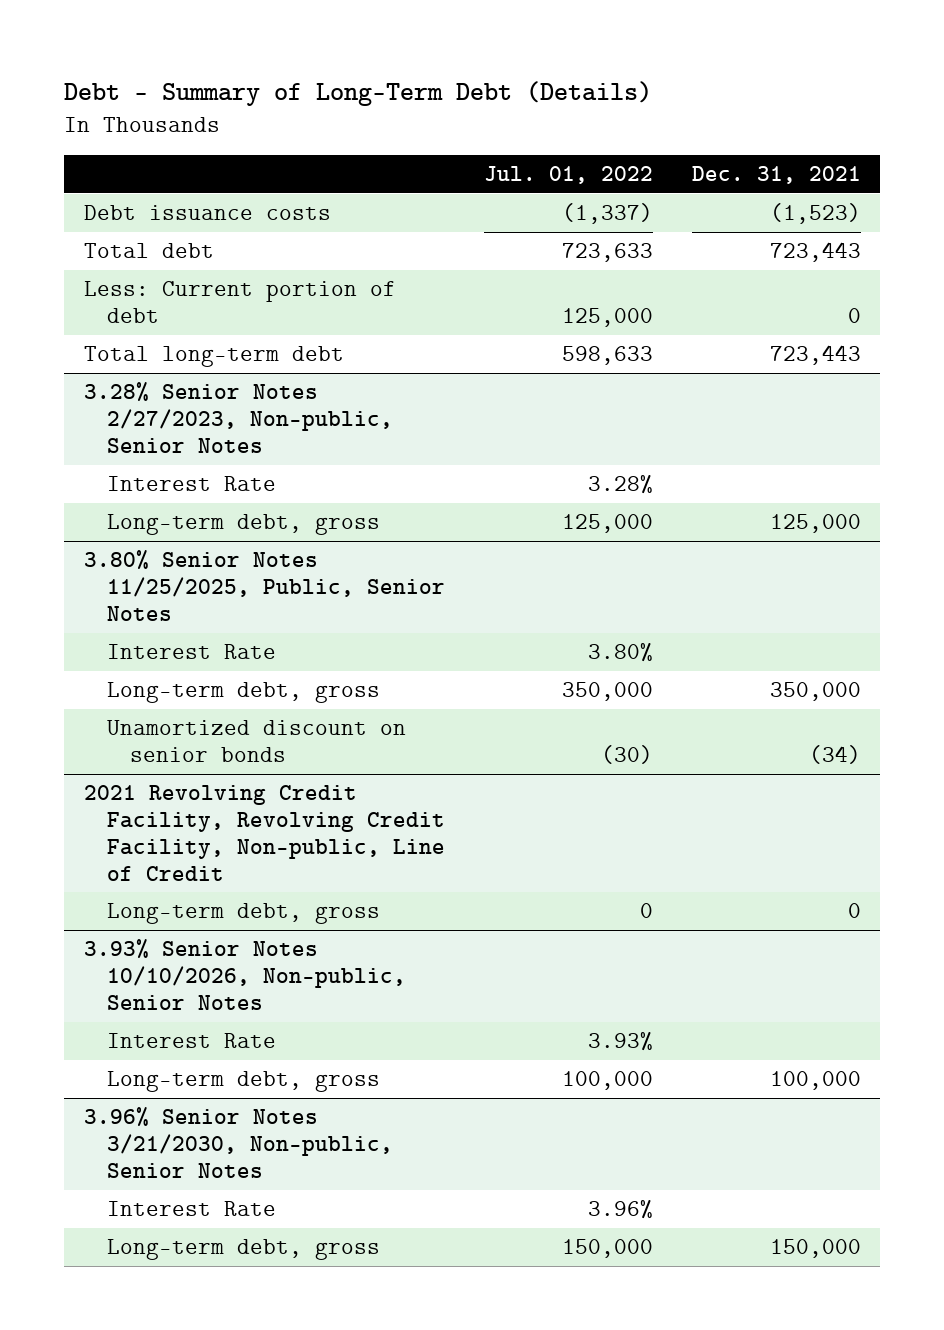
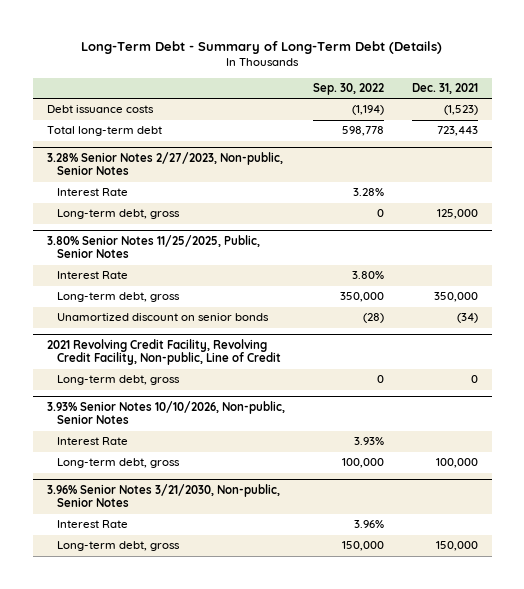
[64,81,653,107] Debt - Summary of Long-Term Debt (Details) -> [81,40,443,54] Long-Term Debt - Summary of Long-Term Debt (Details)
[483,166,653,185] Jul. 01, 2022 -> none
none -> [312,82,384,95] Sep. 30, 2022
[83,242,214,258] Total debt -> none
[83,280,396,323] Less: Current portion of debt -> none

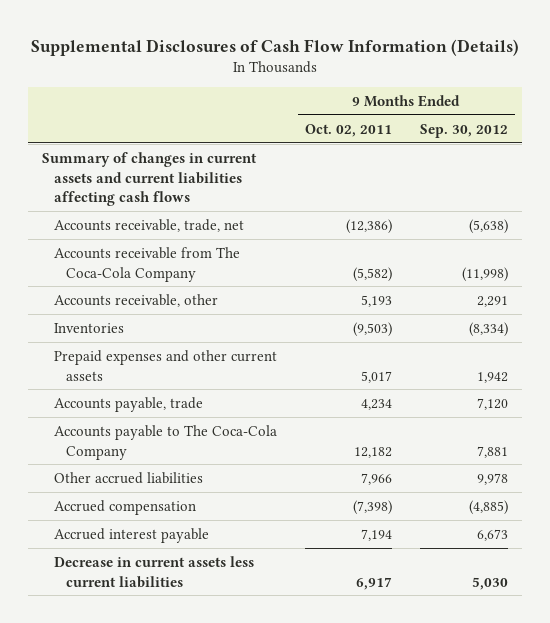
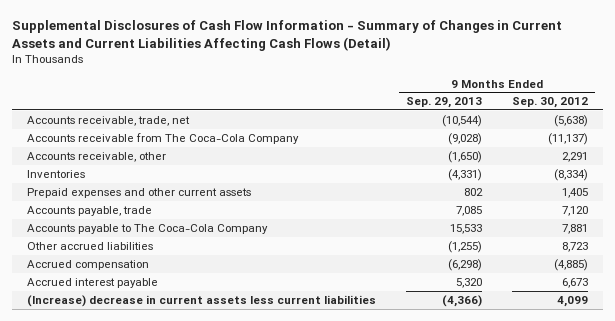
[30,38,519,56] Supplemental Disclosures of Cash Flow Information (Details) -> [12,20,563,51] Supplemental Disclosures of Cash Flow Information - Summary of Changes in Current Assets and Current Liabilities Affecting Cash Flows (Detail)
[304,123,392,137] Oct. 02, 2011 -> none
none -> [406,97,483,109] Sep. 29, 2013
[41,151,257,207] Summary of changes in current assets and current liabilities affecting cash flows -> none
[461,266,508,282] (11,998) -> [547,132,588,145] (11,137)
[476,371,508,383] 1,942 -> [561,187,588,198] 1,405
[476,472,508,485] 9,978 -> [561,241,588,252] 8,723
[54,555,255,588] Decrease in current assets less current liabilities -> [27,294,377,307] (Increase) decrease in current assets less current liabilities
[471,576,508,590] 5,030 -> [556,295,588,307] 4,099

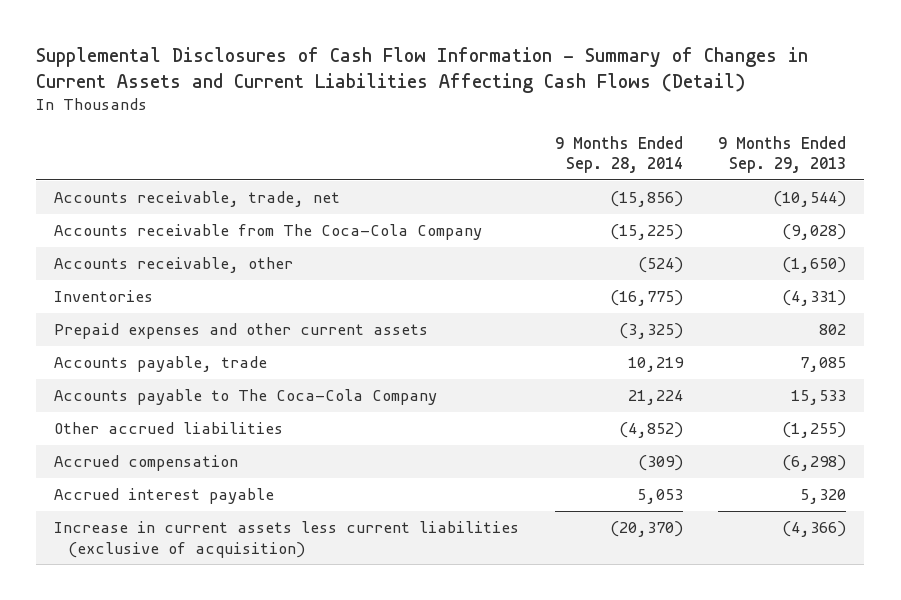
[511,97,588,109] Sep. 30, 2012 -> none
none -> [554,135,683,174] 9 Months Ended Sep. 28, 2014
[27,294,377,307] (Increase) decrease in current assets less current liabilities -> [54,521,520,558] Increase in current assets less current liabilities (exclusive of acquisition)

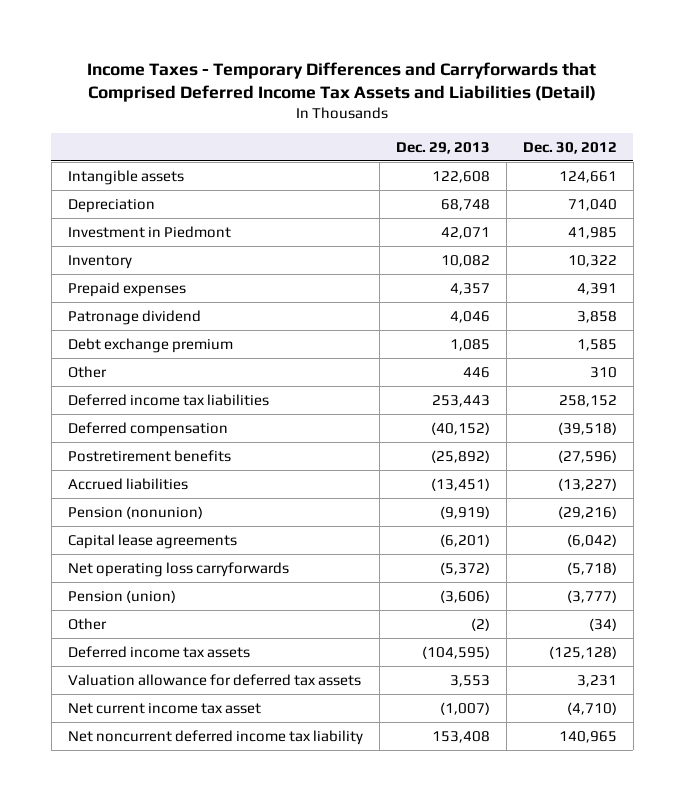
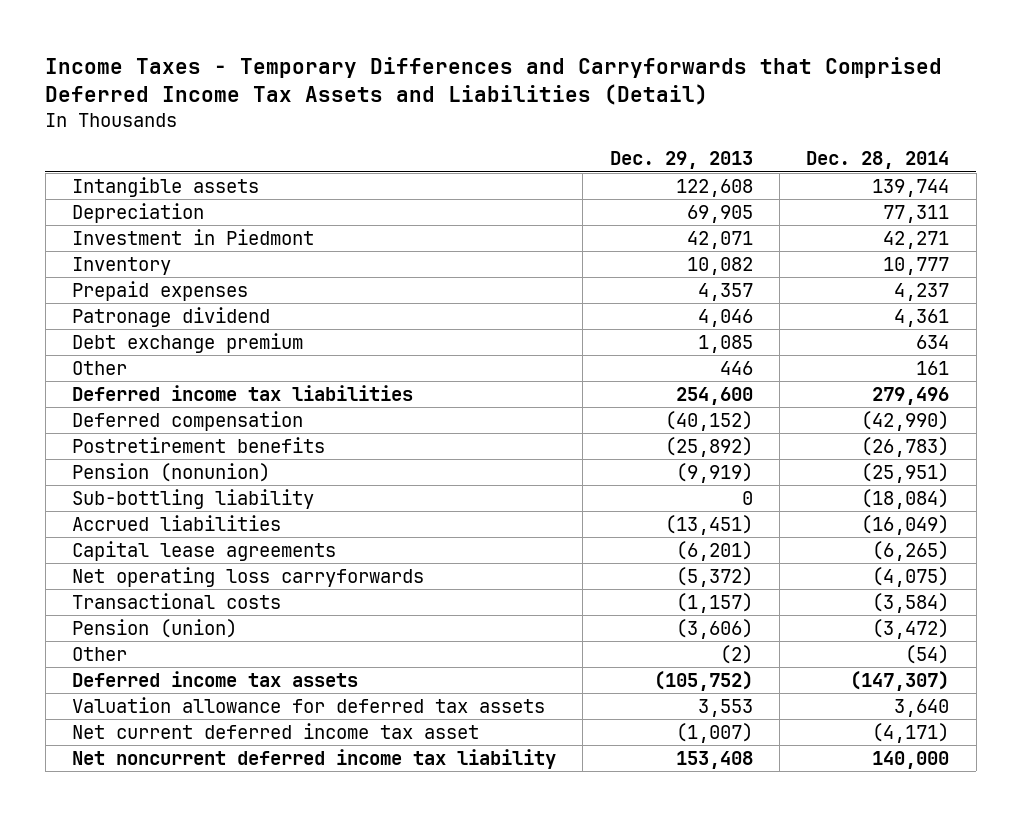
[522,142,617,155] Dec. 30, 2012 -> none
none -> [806,151,950,170] Dec. 28, 2014
[440,198,490,211] 68,748 -> [686,204,753,223] 69,905
[431,394,490,407] 253,443 -> [675,386,753,405] 254,600
none -> [72,488,315,509] Sub-bottling liability
[67,477,188,490] Accrued liabilities -> [72,514,282,531] Accrued liabilities
none -> [72,592,282,609] Transactional costs
[421,645,490,659] (104,595) -> [653,670,753,691] (105,752)
[67,702,261,714] Net current income tax asset -> [72,722,480,739] Net current deferred income tax asset

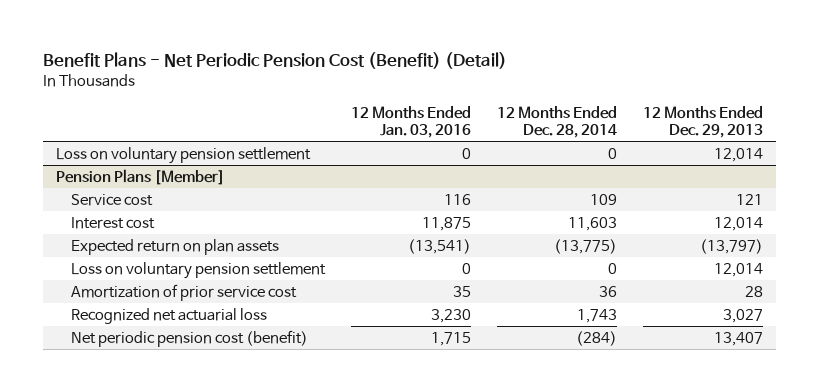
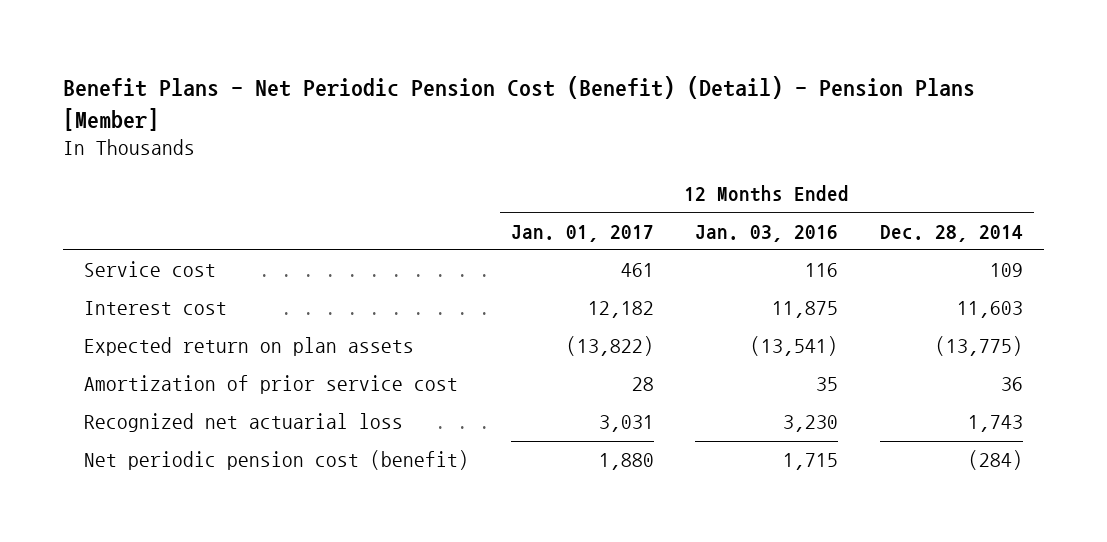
[42,51,507,69] Benefit Plans - Net Periodic Pension Cost (Benefit) (Detail) -> [63,76,976,131] Benefit Plans - Net Periodic Pension Cost (Benefit) (Detail) - Pension Plans [Member]
[642,105,763,138] 12 Months Ended Dec. 29, 2013 -> none
none -> [510,224,654,242] Jan. 01, 2017
[55,147,311,165] Loss on voluntary pension settlement -> none
[55,169,225,186] Pension Plans [Member] -> none
[70,262,326,280] Loss on voluntary pension settlement -> none

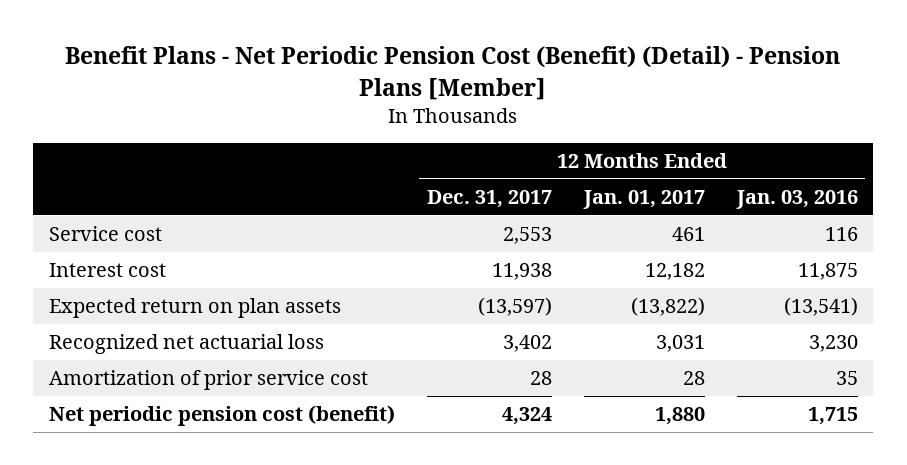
[880,224,1024,242] Dec. 28, 2014 -> none
none -> [426,189,552,208] Dec. 31, 2017
[84,375,459,395] Amortization of prior service cost -> [49,370,369,391] Amortization of prior service cost

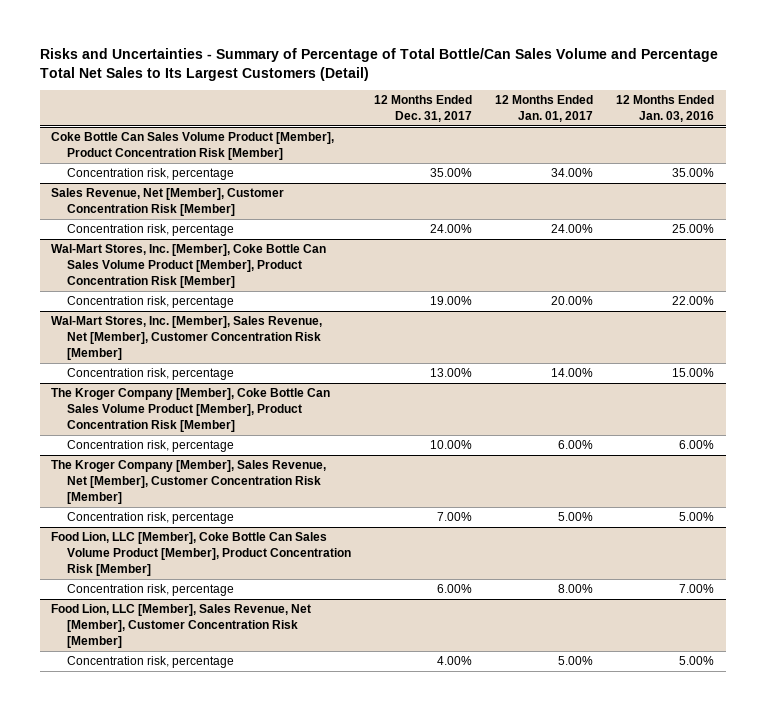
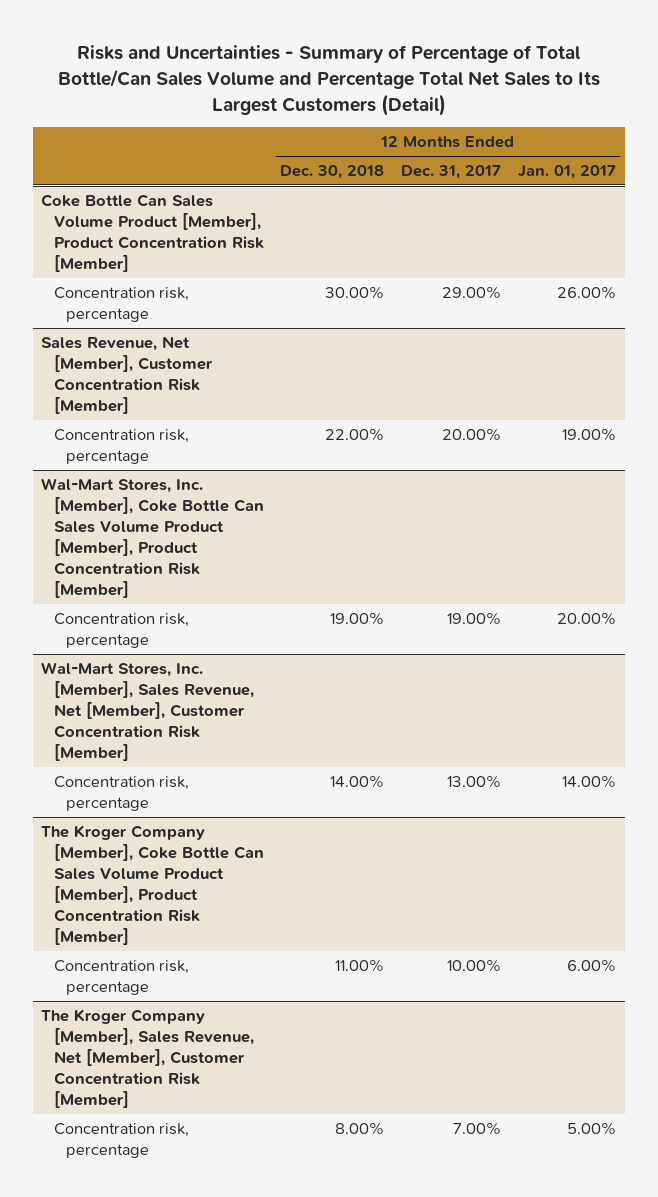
[616,95,715,122] 12 Months Ended Jan. 03, 2016 -> none
none -> [280,165,385,180] Dec. 30, 2018
[430,168,473,178] 35.00% -> [442,286,502,300] 29.00%
[551,168,594,178] 34.00% -> [557,286,617,300] 26.00%
[430,224,473,234] 24.00% -> [442,428,502,442] 20.00%
[551,224,594,234] 24.00% -> [562,428,617,442] 19.00%
[51,532,352,576] Food Lion, LLC [Member], Coke Bottle Can Sales Volume Product [Member], Product Concentration Risk [Member] -> none
[67,584,235,597] Concentration risk, percentage -> none
[51,604,312,648] Food Lion, LLC [Member], Sales Revenue, Net [Member], Customer Concentration Risk [Member] -> none
[67,656,235,669] Concentration risk, percentage -> none

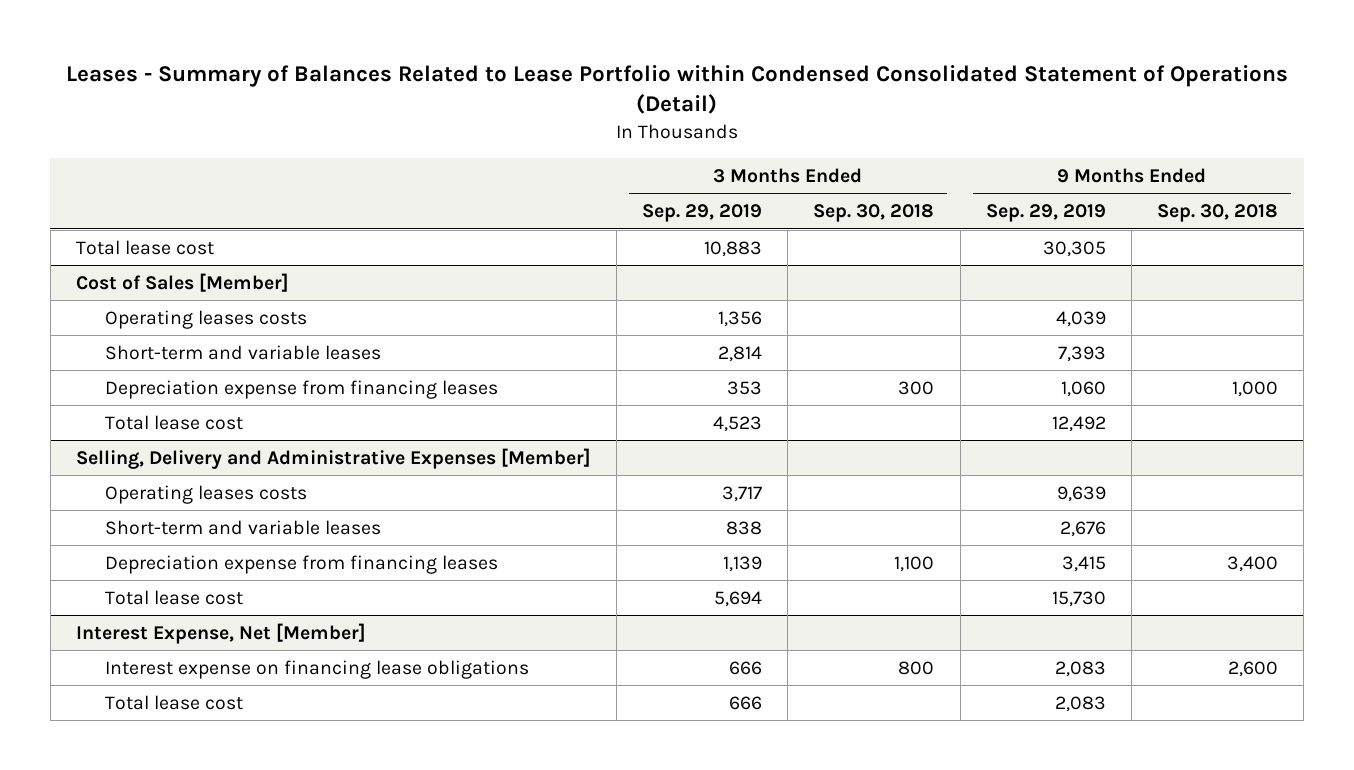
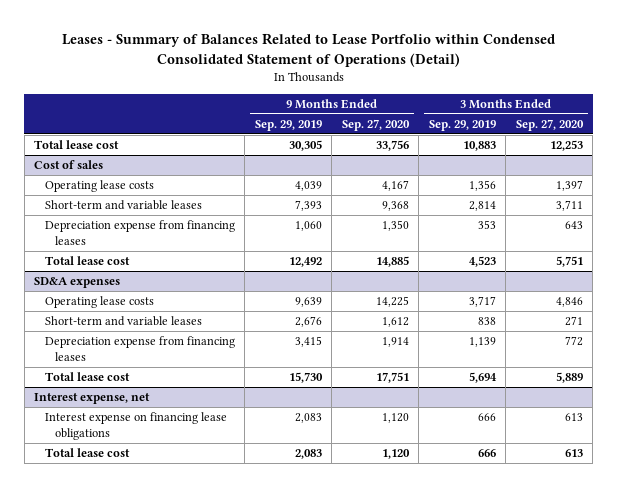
[813,204,935,223] Sep. 30, 2018 -> none
[1156,204,1278,223] Sep. 30, 2018 -> none
none -> [341,118,410,131] Sep. 27, 2020
none -> [515,118,584,131] Sep. 27, 2020
[75,272,289,292] Cost of Sales [Member] -> [34,160,104,170] Cost of sales
[104,309,307,329] Operating leases costs -> [44,180,154,193] Operating lease costs
[75,447,591,469] Selling, Delivery and Administrative Expenses [Member] -> [34,277,121,289] SD&A expenses
[104,484,307,504] Operating leases costs -> [44,296,154,309] Operating lease costs
[75,622,366,644] Interest Expense, Net [Member] -> [34,393,151,405] Interest expense, net

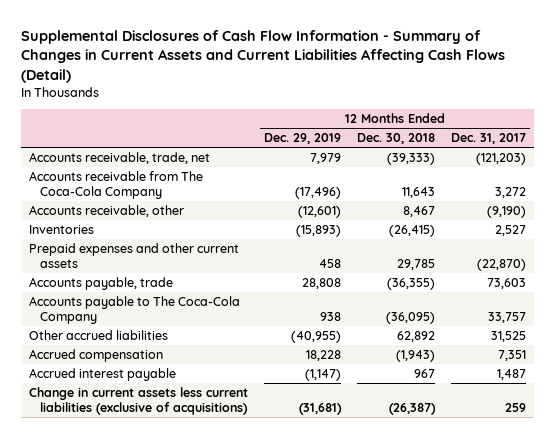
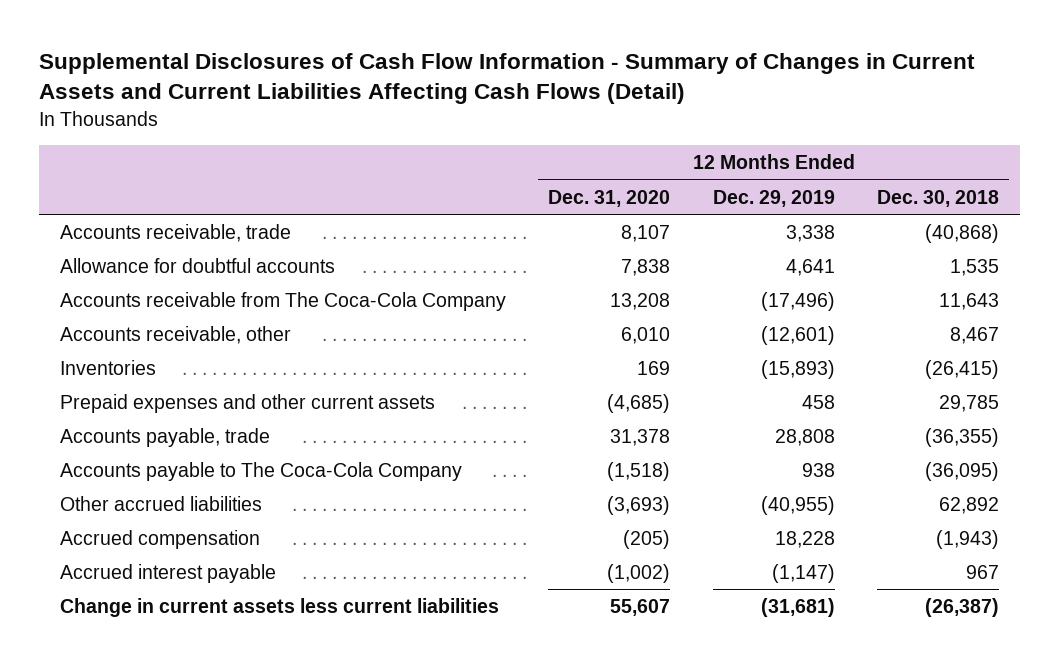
[450,133,526,145] Dec. 31, 2017 -> none
none -> [548,189,671,207] Dec. 31, 2020
[29,151,211,164] Accounts receivable, trade, net -> [59,223,291,242] Accounts receivable, trade
[310,152,342,164] 7,979 -> [785,224,835,242] 3,338
[386,152,435,165] (39,333) -> [924,223,999,243] (40,868)
none -> [59,257,335,273] Allowance for doubtful accounts
[29,386,249,415] Change in current assets less current liabilities (exclusive of acquisitions) -> [59,597,499,617] Change in current assets less current liabilities

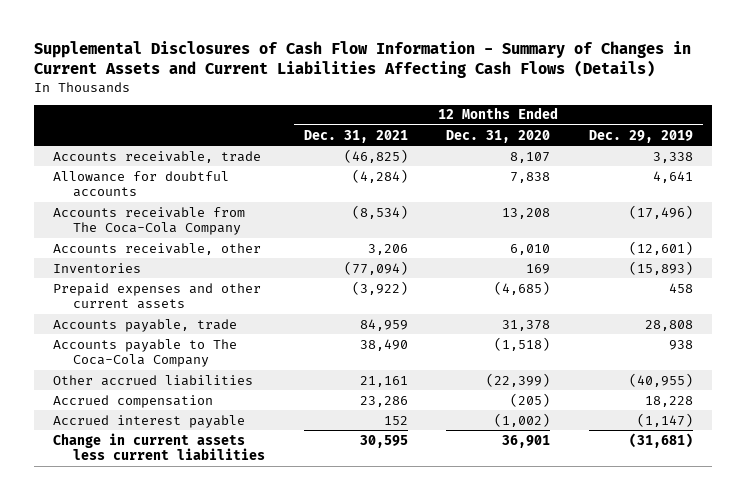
[38,53,975,105] Supplemental Disclosures of Cash Flow Information - Summary of Changes in Current Assets and Current Liabilities Affecting Cash Flows (Detail) -> [33,41,691,79] Supplemental Disclosures of Cash Flow Information - Summary of Changes in Current Assets and Current Liabilities Affecting Cash Flows (Details)
[876,189,999,207] Dec. 30, 2018 -> none
none -> [303,129,408,143] Dec. 31, 2021
[607,495,671,515] (3,693) -> [486,372,551,387] (22,399)
[610,598,671,616] 55,607 -> [502,434,551,448] 36,901

